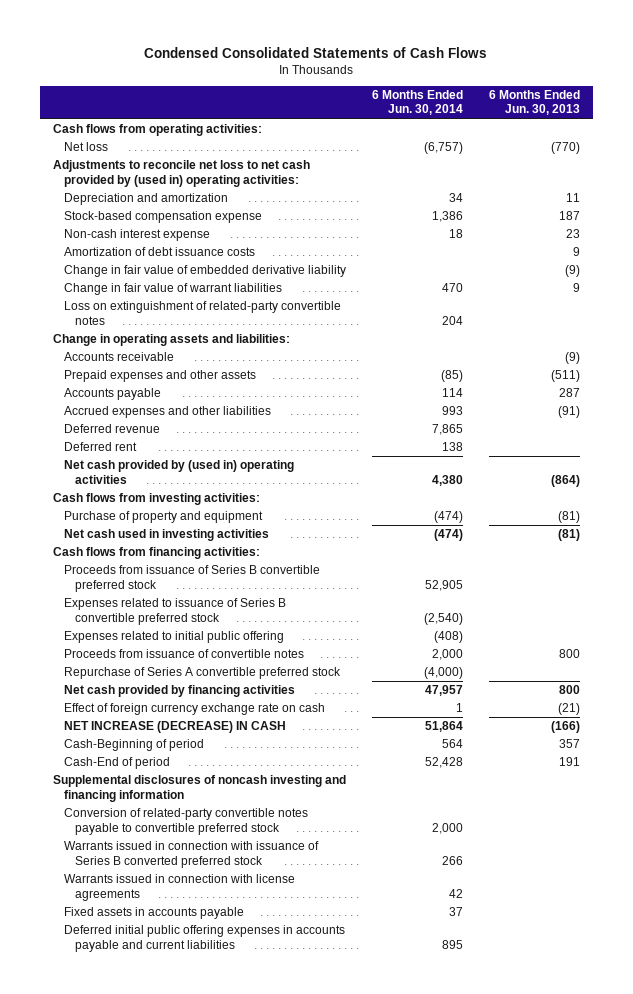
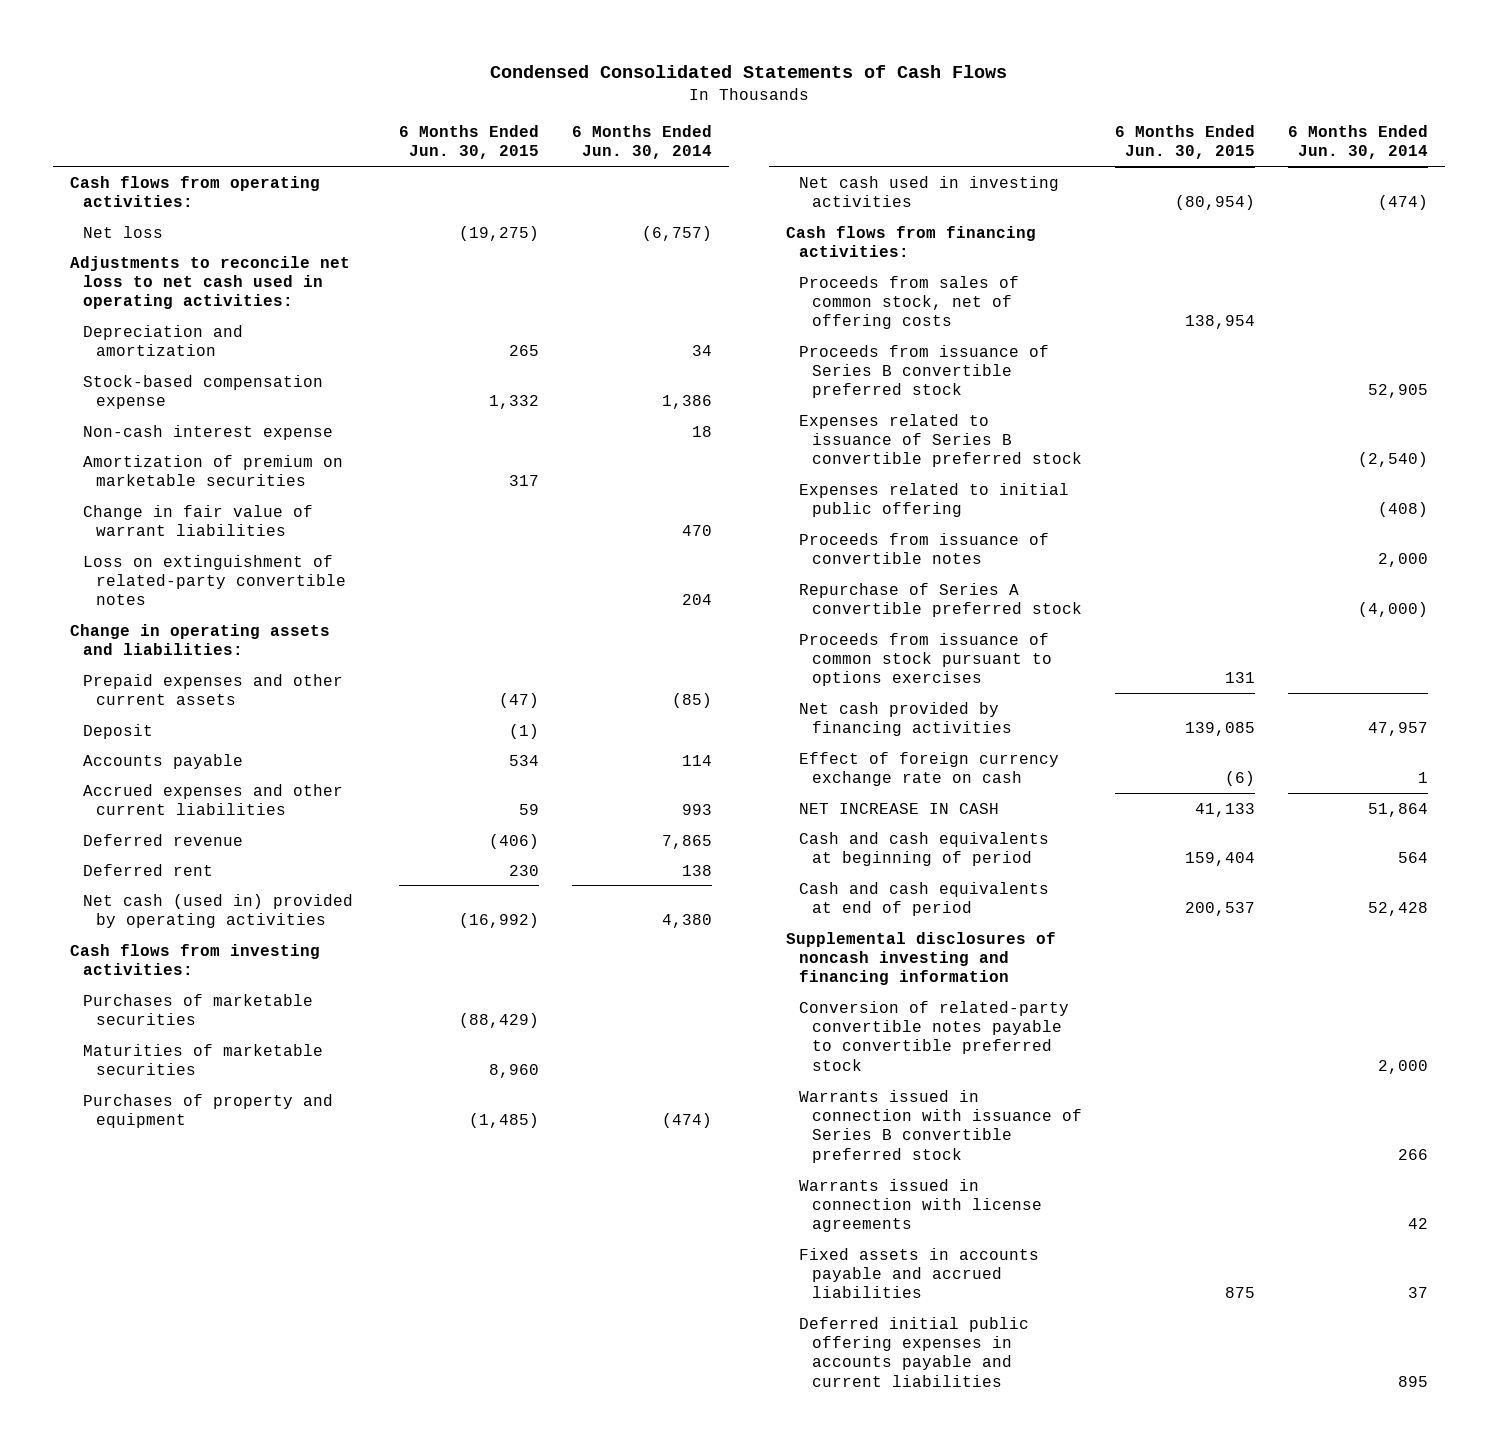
[488,89,580,116] 6 Months Ended Jun. 30, 2013 -> none
none -> [399,124,540,160] 6 Months Ended Jun. 30, 2015
[52,160,310,187] Adjustments to reconcile net loss to net cash provided by (used in) operating activities: -> [69,255,350,310] Adjustments to reconcile net loss to net cash used in operating activities:
[63,247,255,257] Amortization of debt issuance costs -> none
[63,265,346,278] Change in fair value of embedded derivative liability -> none
none -> [82,454,343,487] Amortization of premium on marketable securities
[63,352,174,362] Accounts receivable -> none
[63,370,256,383] Prepaid expenses and other assets -> [82,673,343,706] Prepaid expenses and other current assets
none -> [82,723,153,739] Deposit
[63,406,271,419] Accrued expenses and other liabilities -> [82,783,343,816] Accrued expenses and other current liabilities
[63,460,294,484] Net cash provided by (used in) operating activities -> [82,893,353,929] Net cash (used in) provided by operating activities
none -> [82,993,313,1026] Purchases of marketable securities
none -> [82,1043,323,1076] Maturities of marketable securities
[63,511,263,524] Purchase of property and equipment -> [82,1093,333,1129] Purchases of property and equipment
none -> [798,275,1019,330] Proceeds from sales of common stock, net of offering costs
none -> [798,632,1052,687] Proceeds from issuance of common stock pursuant to options exercises
[63,721,286,734] NET INCREASE (DECREASE) IN CASH -> [798,802,999,814] NET INCREASE IN CASH
[63,739,204,752] Cash-Beginning of period -> [798,831,1049,867] Cash and cash equivalents at beginning of period
[63,757,170,770] Cash-End of period -> [798,881,1049,917] Cash and cash equivalents at end of period
[63,841,319,868] Warrants issued in connection with issuance of Series B converted preferred stock -> [798,1089,1082,1163] Warrants issued in connection with issuance of Series B convertible preferred stock
[63,907,244,920] Fixed assets in accounts payable -> [798,1247,1039,1299] Fixed assets in accounts payable and accrued liabilities

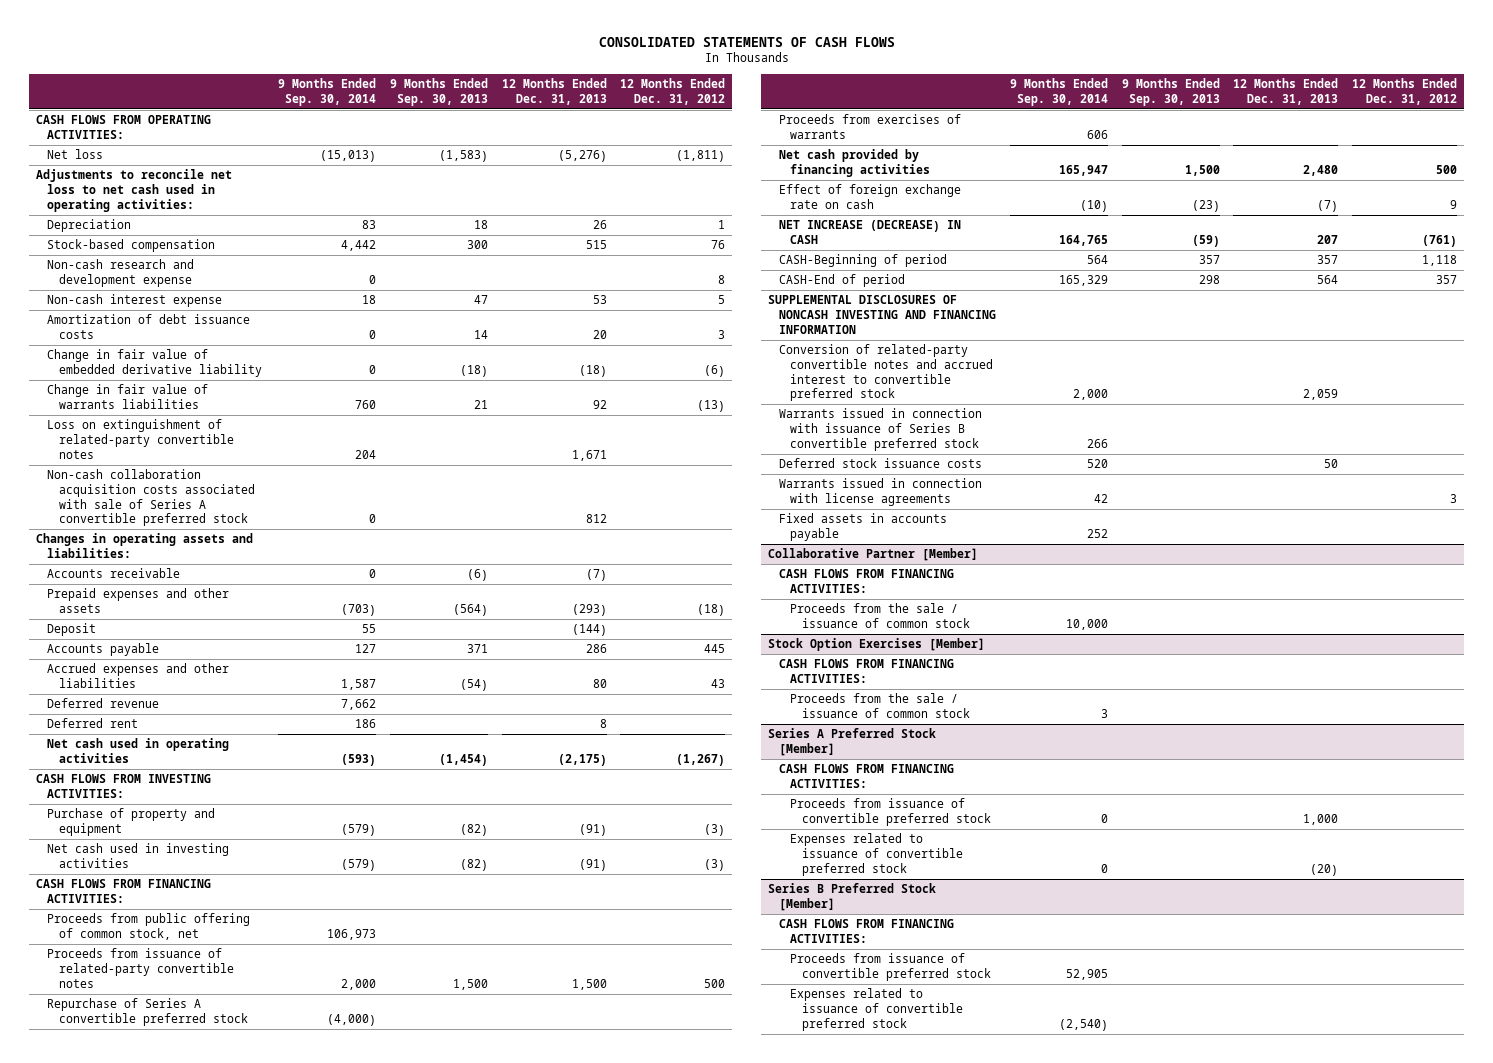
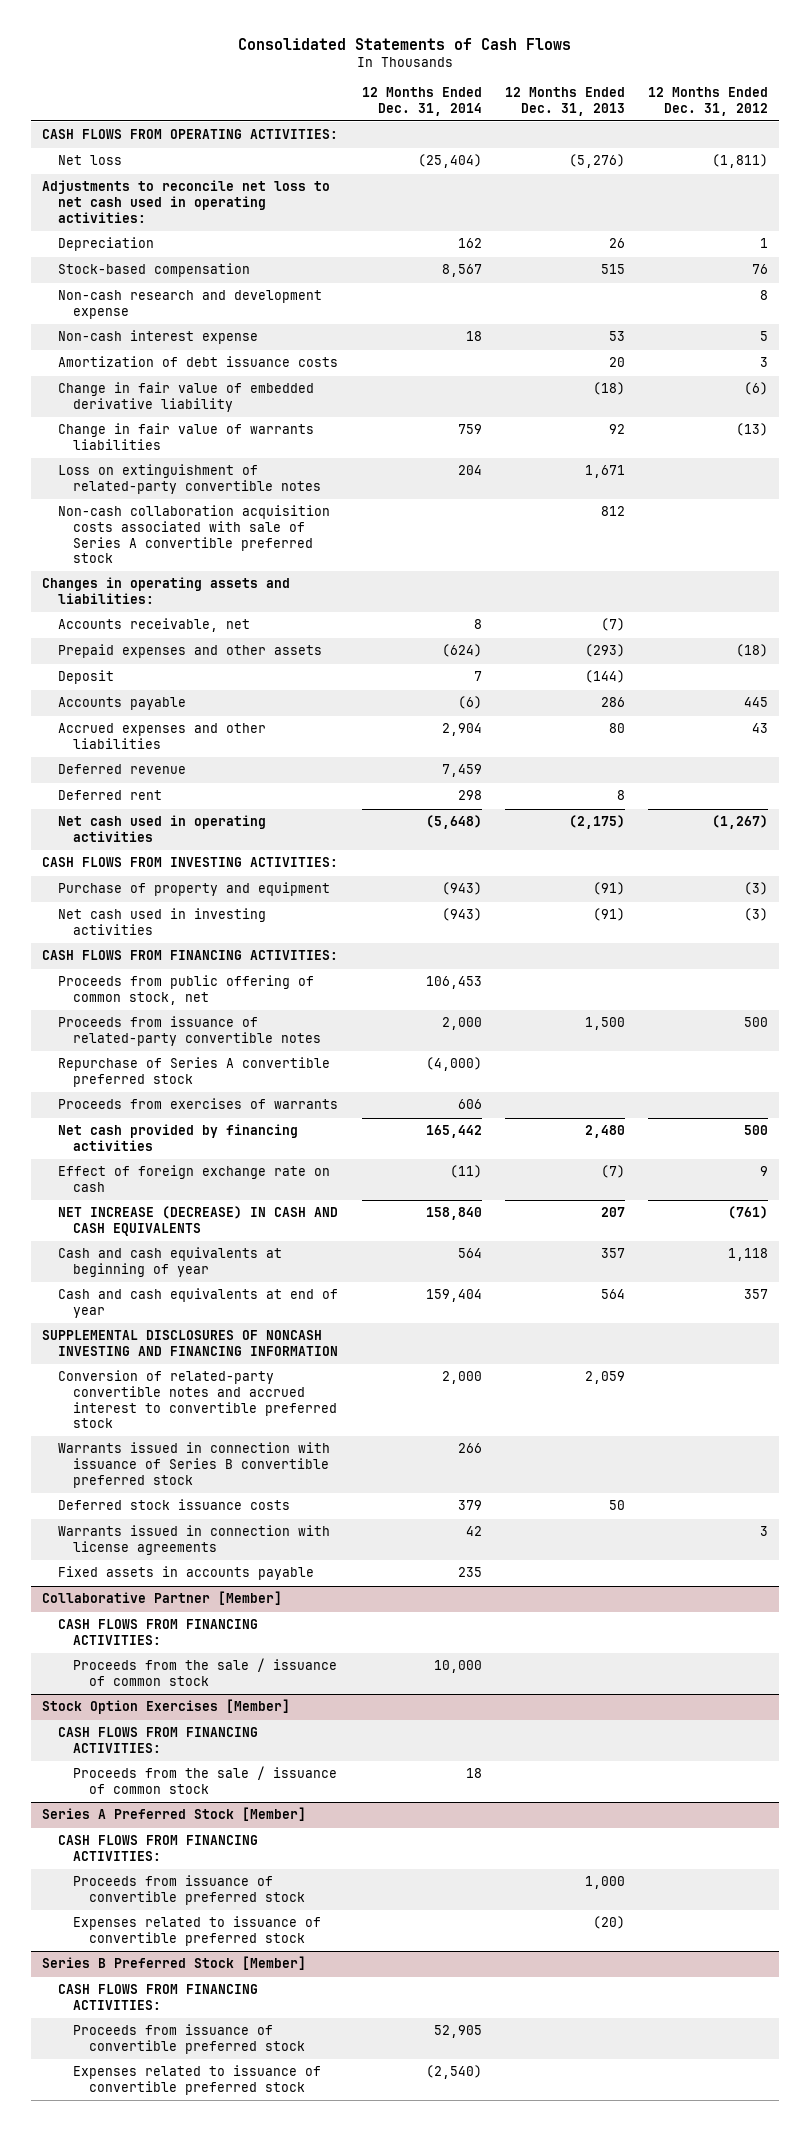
[598,36,895,47] CONSOLIDATED STATEMENTS OF CASH FLOWS -> [238,38,572,51] Consolidated Statements of Cash Flows
[277,78,376,106] 9 Months Ended Sep. 30, 2014 -> none
[389,78,488,106] 9 Months Ended Sep. 30, 2013 -> none
none -> [361,86,482,116] 12 Months Ended Dec. 31, 2014
[47,568,181,579] Accounts receivable -> [57,618,250,633] Accounts receivable, net
[779,220,962,244] NET INCREASE (DECREASE) IN CASH -> [57,1206,338,1236] NET INCREASE (DECREASE) IN CASH AND CASH EQUIVALENTS
[779,254,948,268] CASH-Beginning of period -> [57,1247,282,1277] Cash and cash equivalents at beginning of year
[779,274,906,288] CASH-End of period -> [57,1288,338,1318] Cash and cash equivalents at end of year

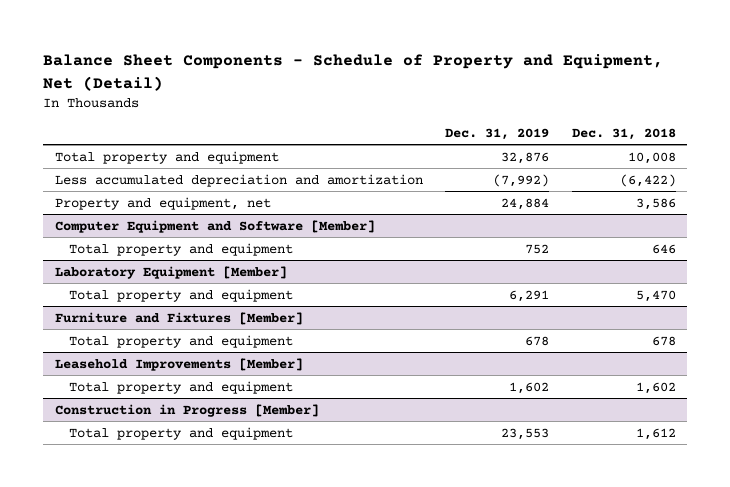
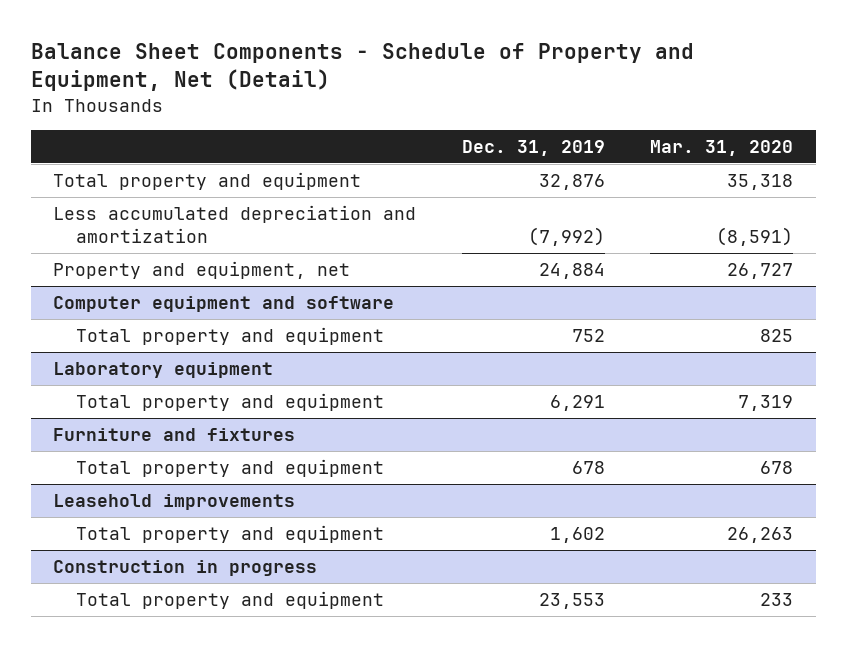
[571,127,676,140] Dec. 31, 2018 -> none
none -> [650,139,794,156] Mar. 31, 2020
[54,219,375,233] Computer Equipment and Software [Member] -> [53,296,395,313] Computer equipment and software
[54,265,287,279] Laboratory Equipment [Member] -> [53,362,274,379] Laboratory equipment
[54,311,303,325] Furniture and Fixtures [Member] -> [53,428,296,442] Furniture and fixtures
[54,357,303,371] Leasehold Improvements [Member] -> [53,494,296,511] Leasehold improvements
[54,403,319,417] Construction in Progress [Member] -> [53,560,318,577] Construction in progress

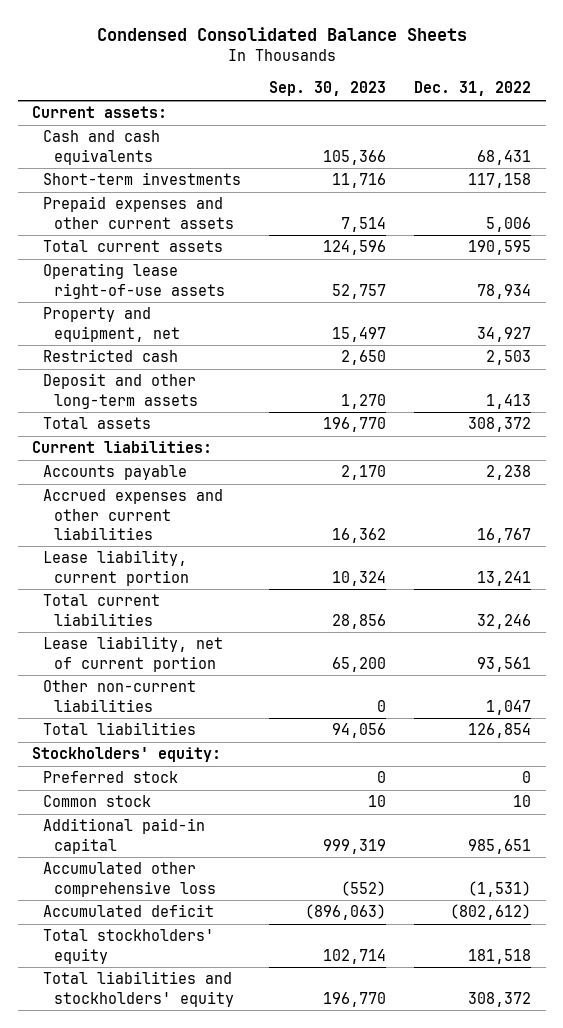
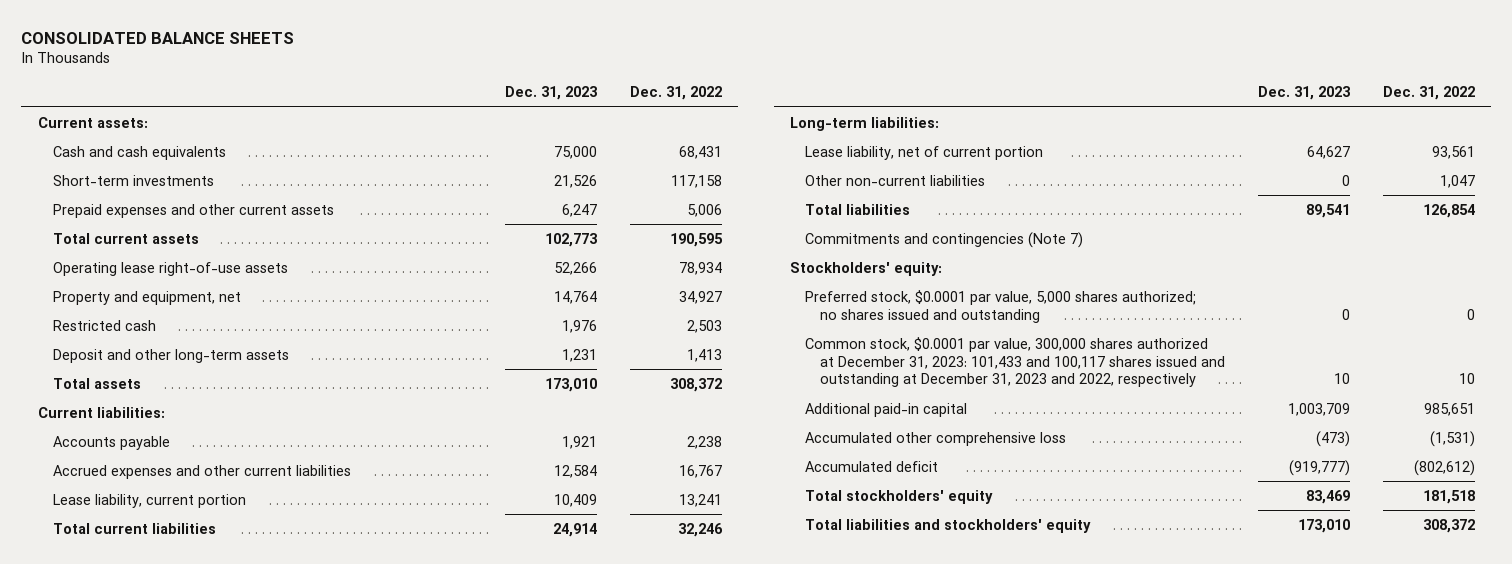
[96,26,467,41] Condensed Consolidated Balance Sheets -> [21,31,295,44] CONSOLIDATED BALANCE SHEETS
[269,81,387,97] Sep. 30, 2023 -> none
none -> [505,86,598,101] Dec. 31, 2023
none -> [790,116,940,131] Long-term liabilities:
none -> [805,231,1084,248] Commitments and contingencies (Note 7)
[42,771,178,784] Preferred stock -> [805,289,1197,323] Preferred stock, $0.0001 par value, 5,000 shares authorized; no shares issued and outstanding
[42,795,151,808] Common stock -> [805,336,1226,388] Common stock, $0.0001 par value, 300,000 shares authorized at December 31, 2023: 101,433 and 100,117 shares issued and outstanding at December 31, 2023 and 2022, respectively

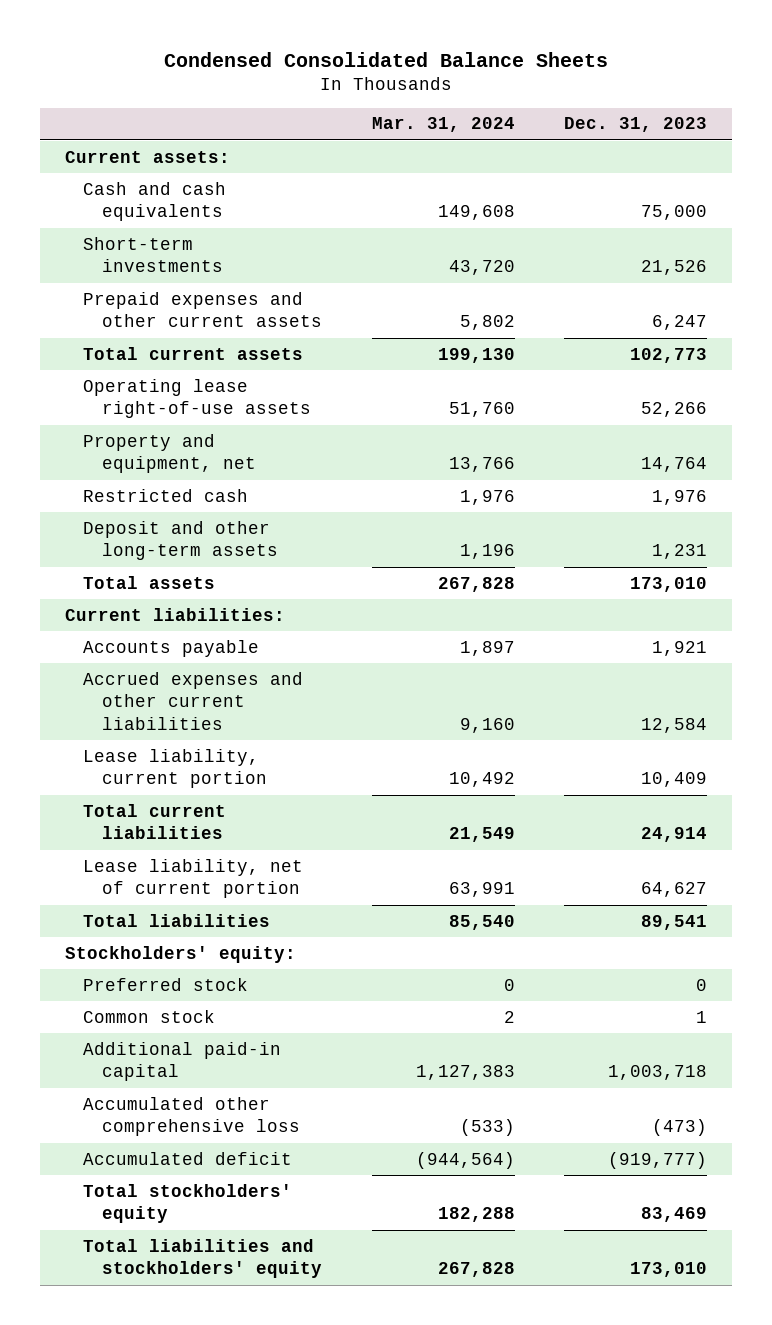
[21,31,295,44] CONSOLIDATED BALANCE SHEETS -> [164,51,609,67] Condensed Consolidated Balance Sheets
[629,86,722,101] Dec. 31, 2022 -> none
none -> [371,117,515,133] Mar. 31, 2024
[790,116,940,131] Long-term liabilities: -> none
[805,174,986,186] Other non-current liabilities -> none
[805,231,1084,248] Commitments and contingencies (Note 7) -> none
[805,336,1226,388] Common stock, $0.0001 par value, 300,000 shares authorized at December 31, 2023: 101,433 and 100,117 shares issued and outstanding at December 31, 2023 and 2022, respectively -> none
[805,289,1197,323] Preferred stock, $0.0001 par value, 5,000 shares authorized; no shares issued and outstanding -> [83,977,249,991] Preferred stock
none -> [83,1009,216,1023] Common stock
[1287,402,1350,416] 1,003,709 -> [608,1065,708,1081] 1,003,718

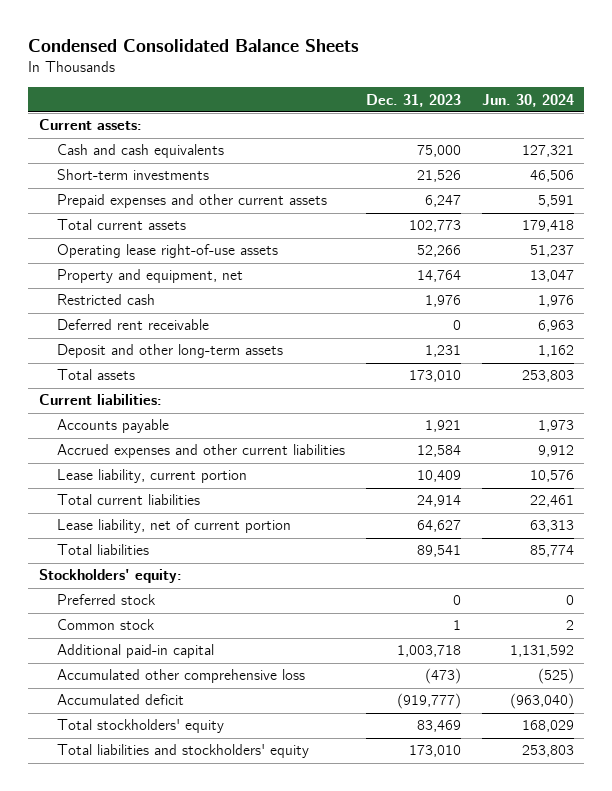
[371,117,515,133] Mar. 31, 2024 -> none
none -> [481,93,574,107] Jun. 30, 2024
none -> [56,319,209,331] Deferred rent receivable

